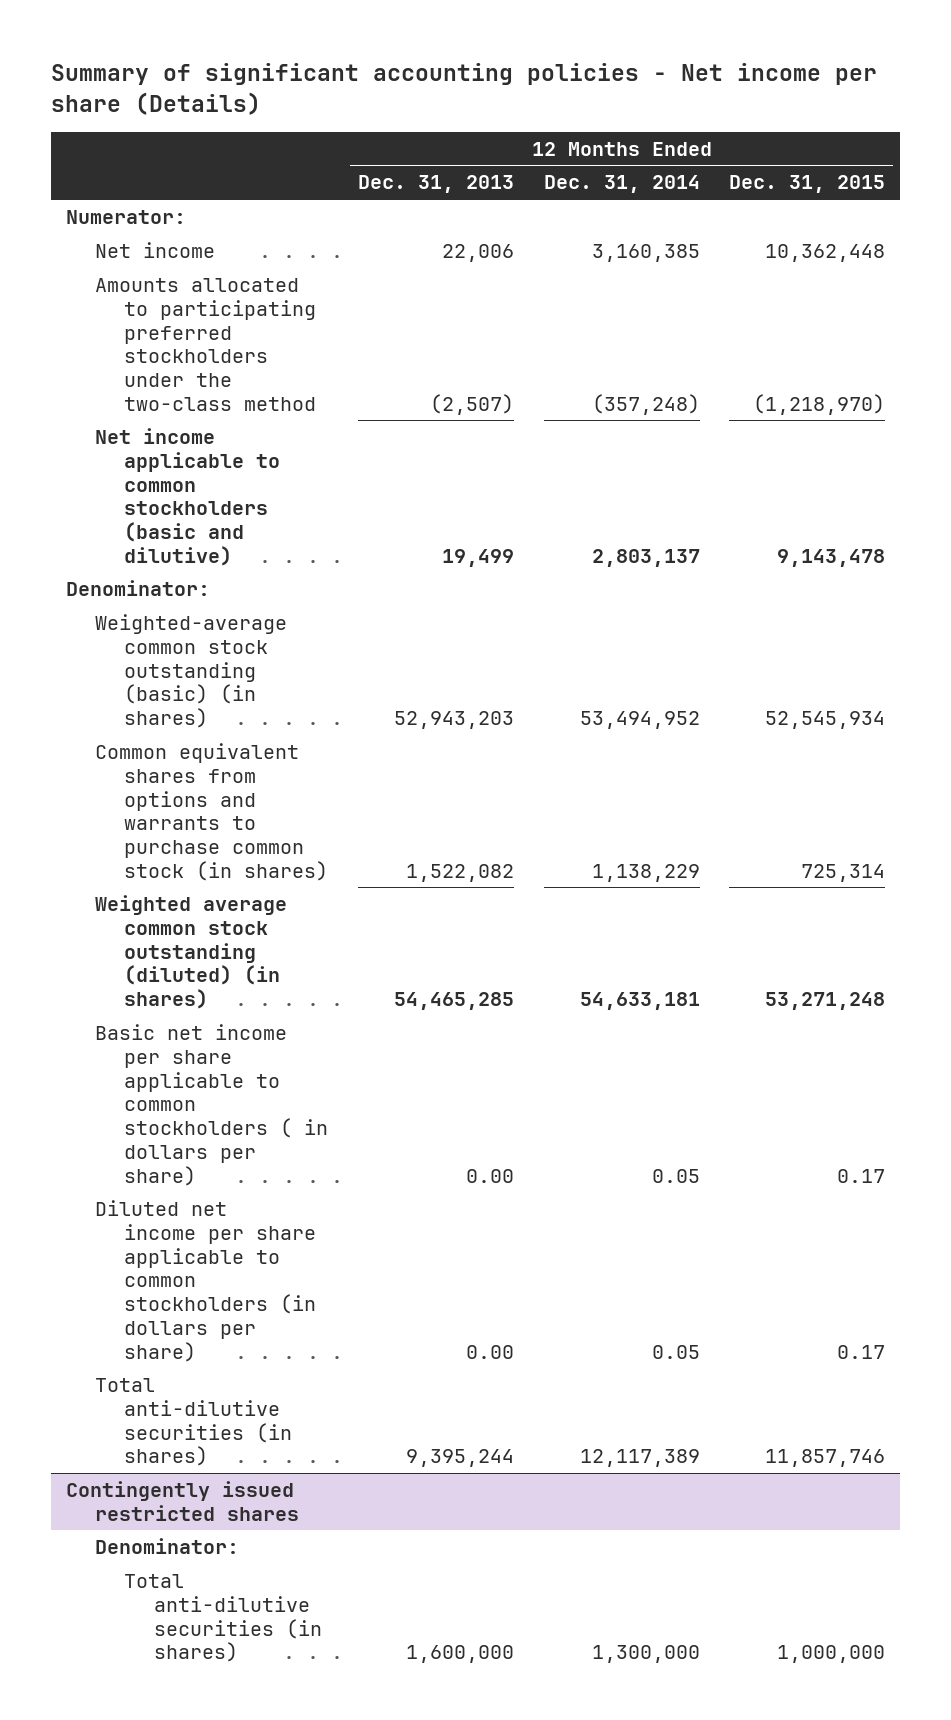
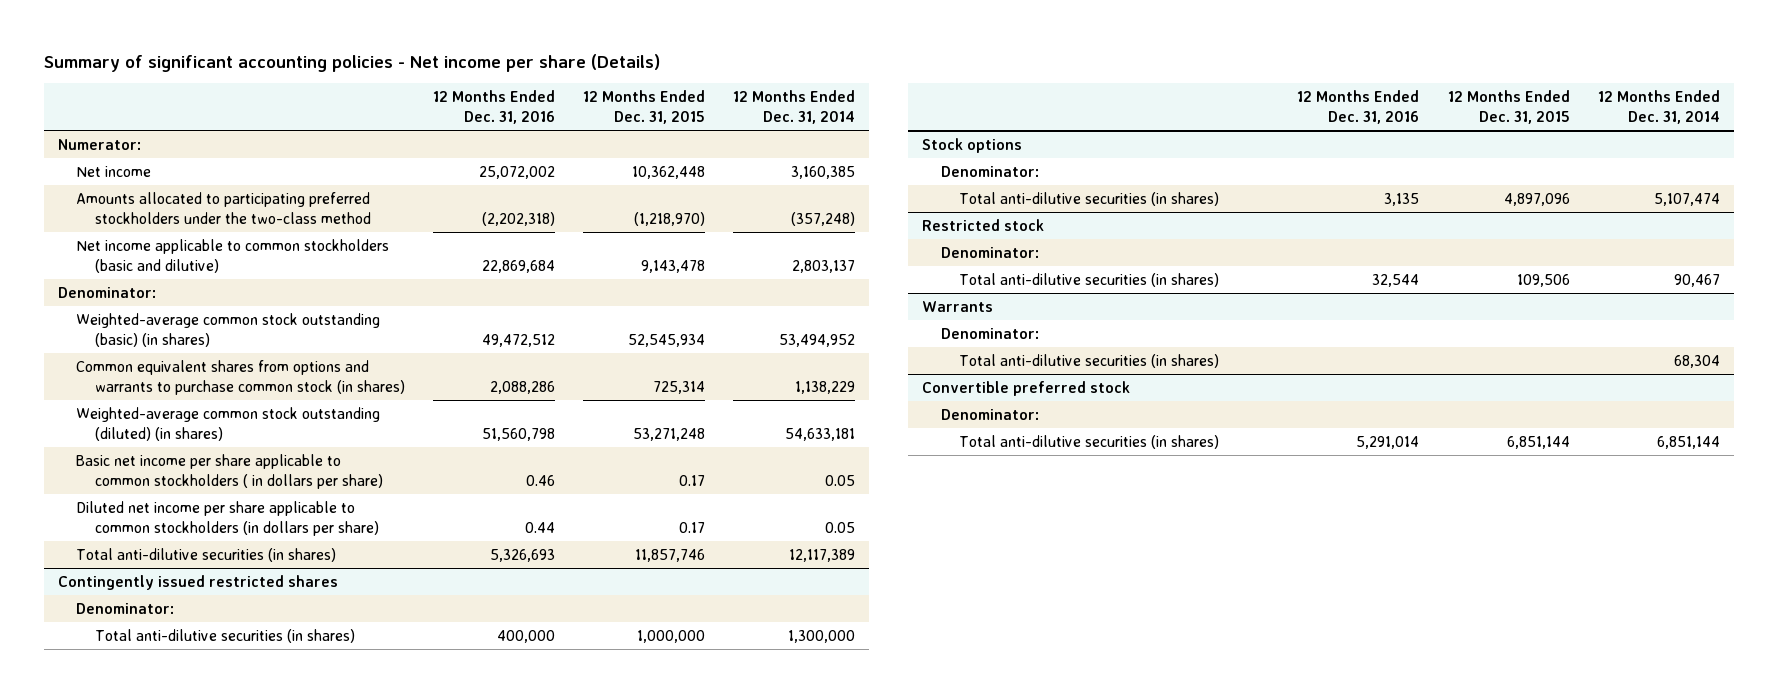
[357,175,514,194] Dec. 31, 2013 -> none
none -> [433,90,556,124] 12 Months Ended Dec. 31, 2016
[94,895,287,1010] Weighted average common stock outstanding (diluted) (in shares) -> [76,406,381,441] Weighted-average common stock outstanding (diluted) (in shares)
none -> [922,137,1023,153] Stock options
none -> [940,165,1039,177] Denominator:
none -> [959,191,1220,206] Total anti-dilutive securities (in shares)
none -> [922,218,1045,231] Restricted stock
none -> [940,246,1039,258] Denominator:
none -> [959,272,1220,287] Total anti-dilutive securities (in shares)
none -> [922,300,994,312] Warrants
none -> [940,327,1039,339] Denominator:
none -> [959,353,1220,368] Total anti-dilutive securities (in shares)
none -> [922,380,1131,396] Convertible preferred stock
none -> [940,408,1039,420] Denominator:
none -> [959,434,1220,449] Total anti-dilutive securities (in shares)

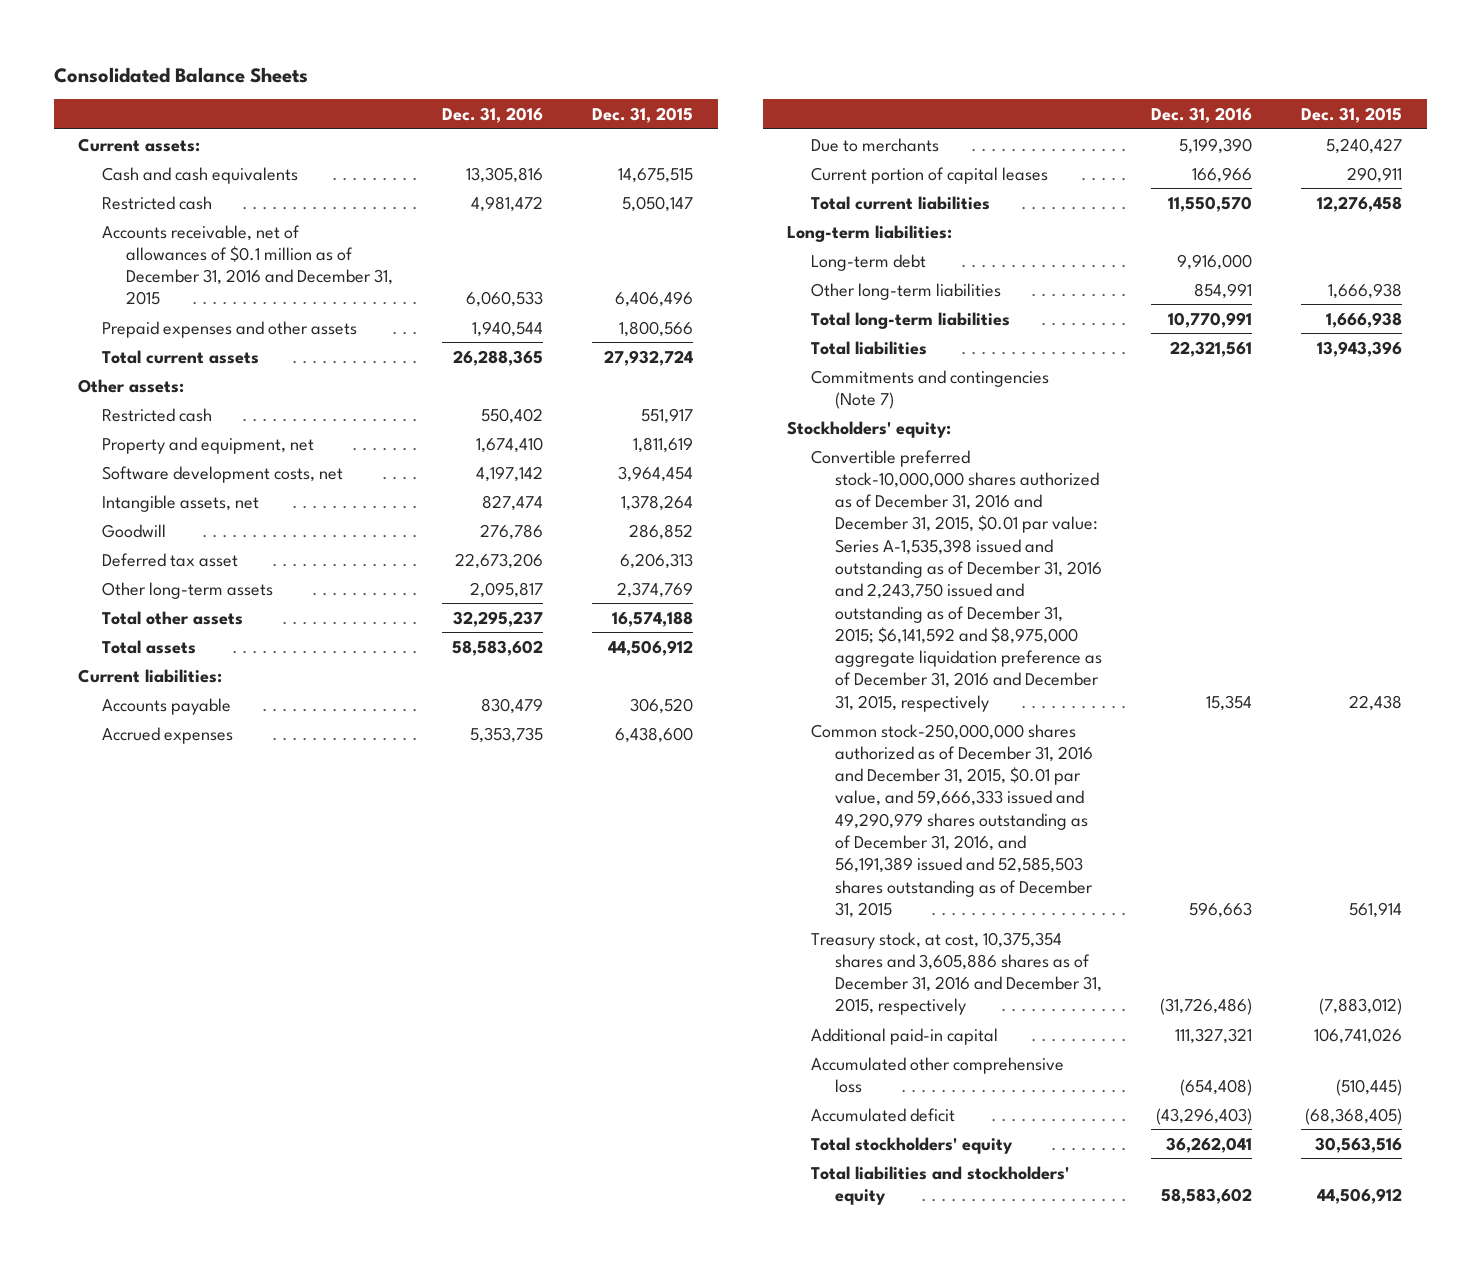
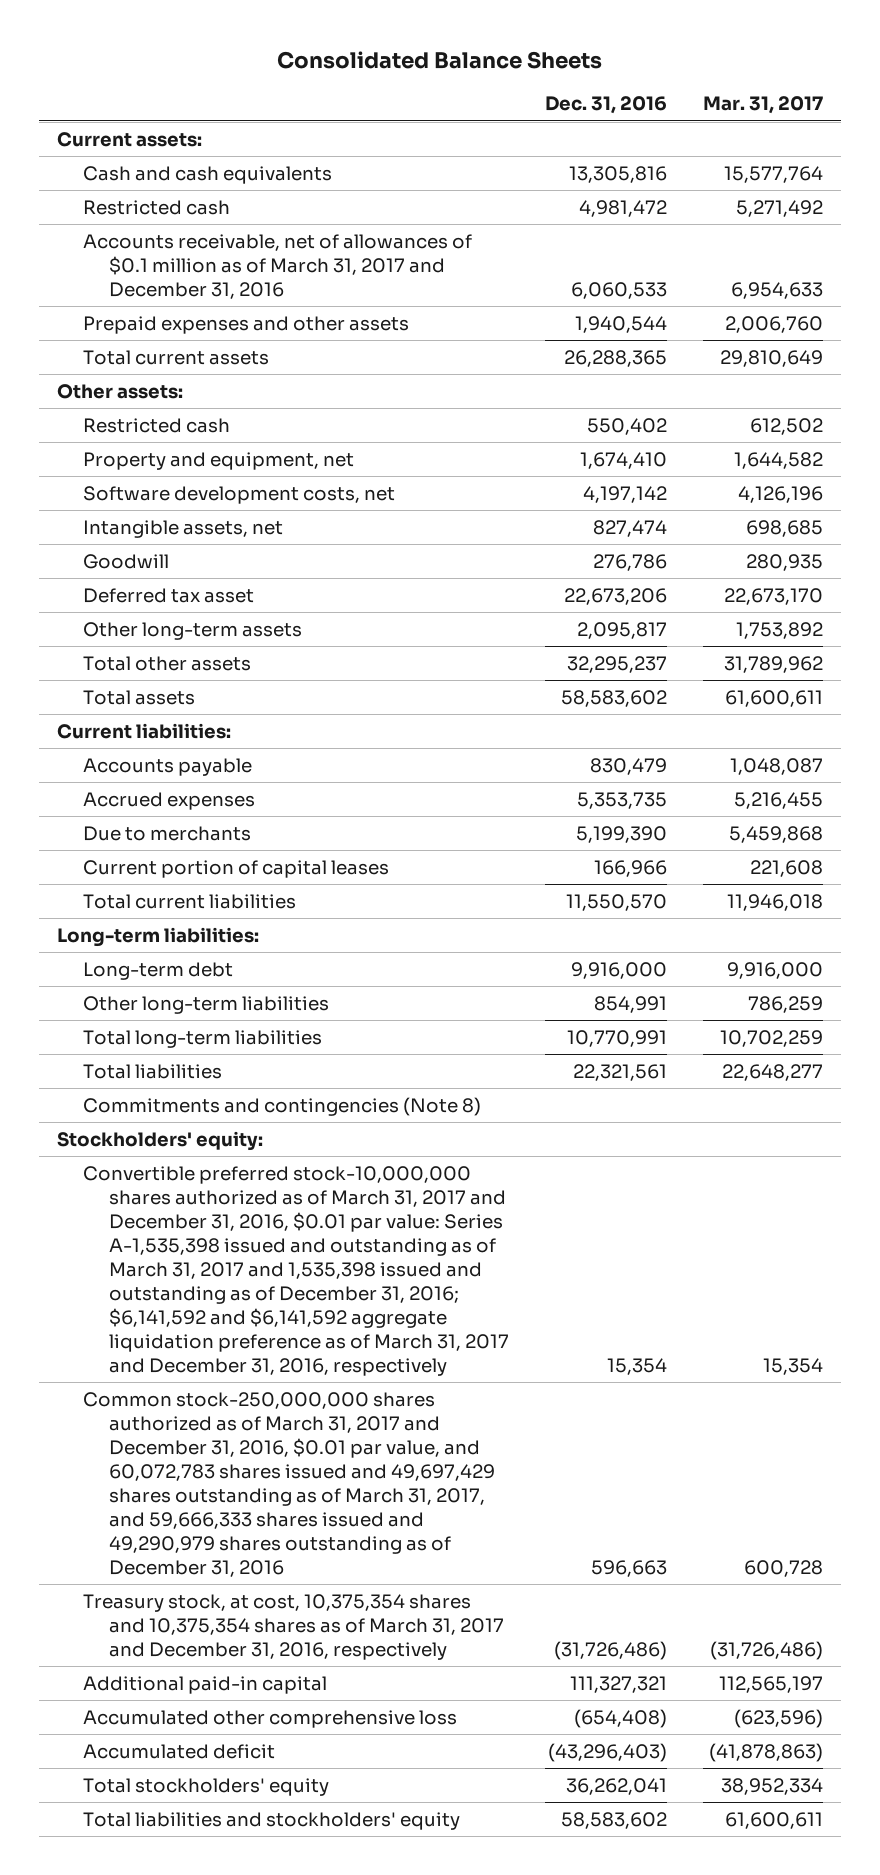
[592,106,694,123] Dec. 31, 2015 -> none
none -> [703,96,824,115] Mar. 31, 2017
[102,224,394,306] Accounts receivable, net of allowances of $0.1 million as of December 31, 2016 and December 31, 2015 -> [83,233,473,299] Accounts receivable, net of allowances of $0.1 million as of March 31, 2017 and December 31, 2016
[811,369,1050,409] Commitments and contingencies (Note 7) -> [83,1096,482,1116] Commitments and contingencies (Note 8)
[811,449,1102,712] Convertible preferred stock-10,000,000 shares authorized as of December 31, 2016 and December 31, 2015, $0.01 par value: Series A-1,535,398 issued and outstanding as of December 31, 2016 and 2,243,750 issued and outstanding as of December 31, 2015; $6,141,592 and $8,975,000 aggregate liquidation preference as of December 31, 2016 and December 31, 2015, respectively -> [83,1165,510,1377] Convertible preferred stock-10,000,000 shares authorized as of March 31, 2017 and December 31, 2016, $0.01 par value: Series A-1,535,398 issued and outstanding as of March 31, 2017 and 1,535,398 issued and outstanding as of December 31, 2016; $6,141,592 and $6,141,592 aggregate liquidation preference as of March 31, 2017 and December 31, 2016, respectively
[811,723,1093,918] Common stock-250,000,000 shares authorized as of December 31, 2016 and December 31, 2015, $0.01 par value, and 59,666,333 issued and 49,290,979 shares outstanding as of December 31, 2016, and 56,191,389 issued and 52,585,503 shares outstanding as of December 31, 2015 -> [83,1391,496,1578] Common stock-250,000,000 shares authorized as of March 31, 2017 and December 31, 2016, $0.01 par value, and 60,072,783 shares issued and 49,697,429 shares outstanding as of March 31, 2017, and 59,666,333 shares issued and 49,290,979 shares outstanding as of December 31, 2016
[811,931,1102,1016] Treasury stock, at cost, 10,375,354 shares and 3,605,886 shares as of December 31, 2016 and December 31, 2015, respectively -> [83,1593,505,1660] Treasury stock, at cost, 10,375,354 shares and 10,375,354 shares as of March 31, 2017 and December 31, 2016, respectively

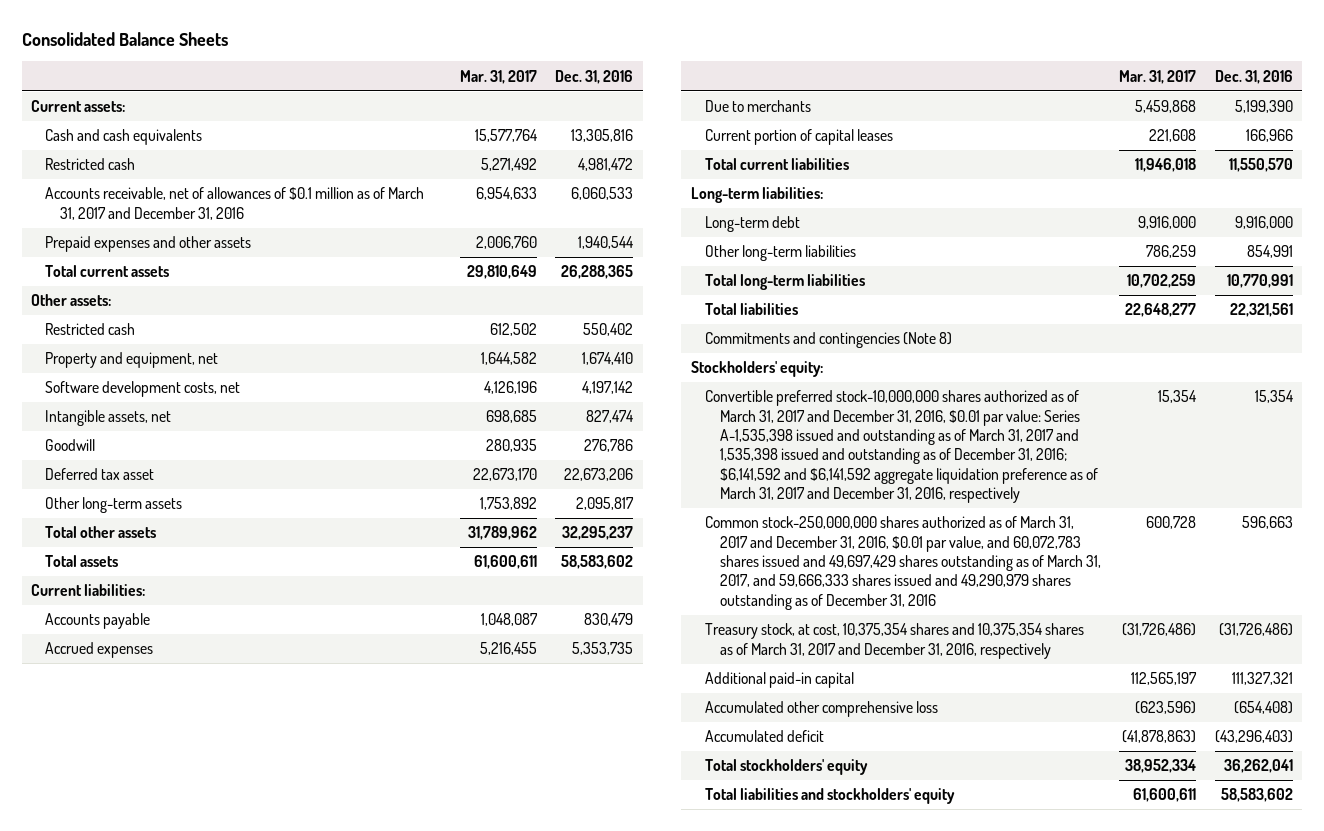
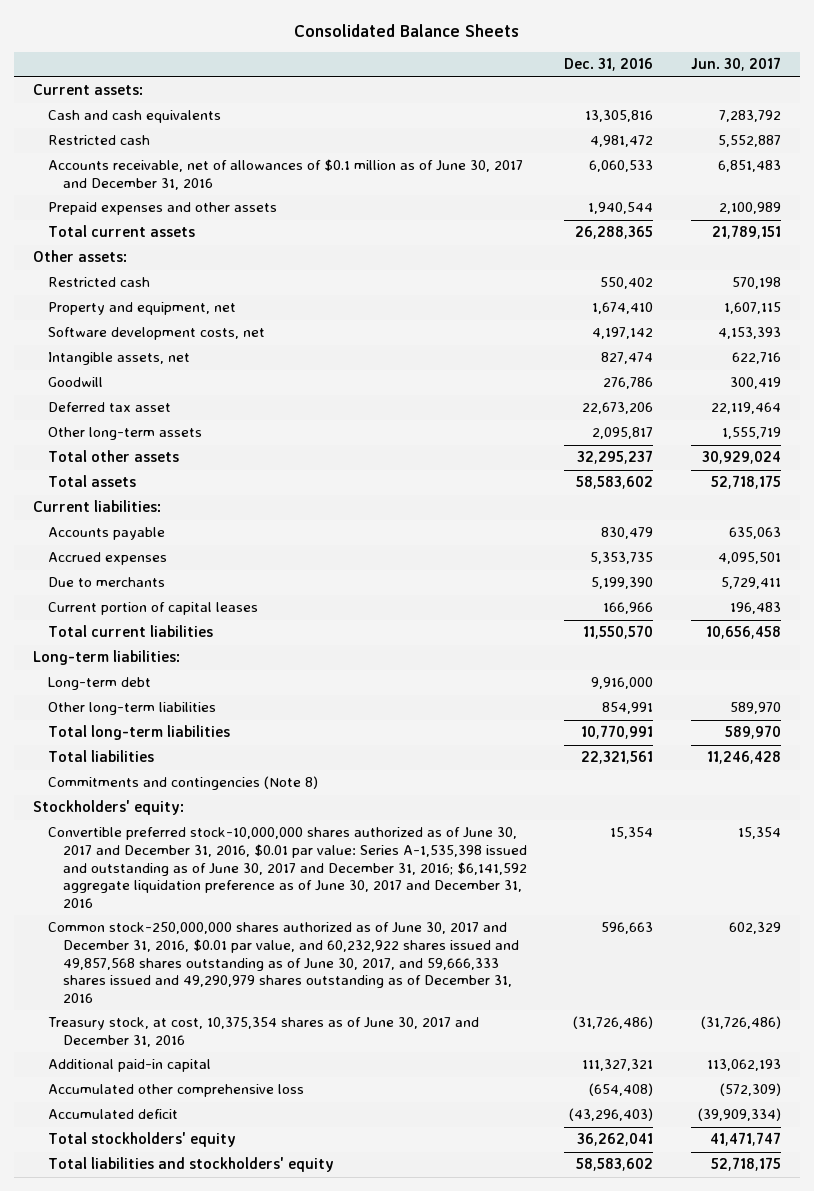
[459,69,537,84] Mar. 31, 2017 -> none
none -> [691,57,782,72] Jun. 30, 2017
[45,187,425,220] Accounts receivable, net of allowances of $0.1 million as of March 31, 2017 and December 31, 2016 -> [47,159,523,191] Accounts receivable, net of allowances of $0.1 million as of June 30, 2017 and December 31, 2016
[705,390,1098,503] Convertible preferred stock-10,000,000 shares authorized as of March 31, 2017 and December 31, 2016, $0.01 par value: Series A-1,535,398 issued and outstanding as of March 31, 2017 and 1,535,398 issued and outstanding as of December 31, 2016; $6,141,592 and $6,141,592 aggregate liquidation preference as of March 31, 2017 and December 31, 2016, respectively -> [47,827,527,909] Convertible preferred stock-10,000,000 shares authorized as of June 30, 2017 and December 31, 2016, $0.01 par value: Series A-1,535,398 issued and outstanding as of June 30, 2017 and December 31, 2016; $6,141,592 aggregate liquidation preference as of June 30, 2017 and December 31, 2016
[705,516,1101,610] Common stock-250,000,000 shares authorized as of March 31, 2017 and December 31, 2016, $0.01 par value, and 60,072,783 shares issued and 49,697,429 shares outstanding as of March 31, 2017, and 59,666,333 shares issued and 49,290,979 shares outstanding as of December 31, 2016 -> [47,922,519,1004] Common stock-250,000,000 shares authorized as of June 30, 2017 and December 31, 2016, $0.01 par value, and 60,232,922 shares issued and 49,857,568 shares outstanding as of June 30, 2017, and 59,666,333 shares issued and 49,290,979 shares outstanding as of December 31, 2016
[705,623,1085,659] Treasury stock, at cost, 10,375,354 shares and 10,375,354 shares as of March 31, 2017 and December 31, 2016, respectively -> [47,1017,479,1048] Treasury stock, at cost, 10,375,354 shares as of June 30, 2017 and December 31, 2016

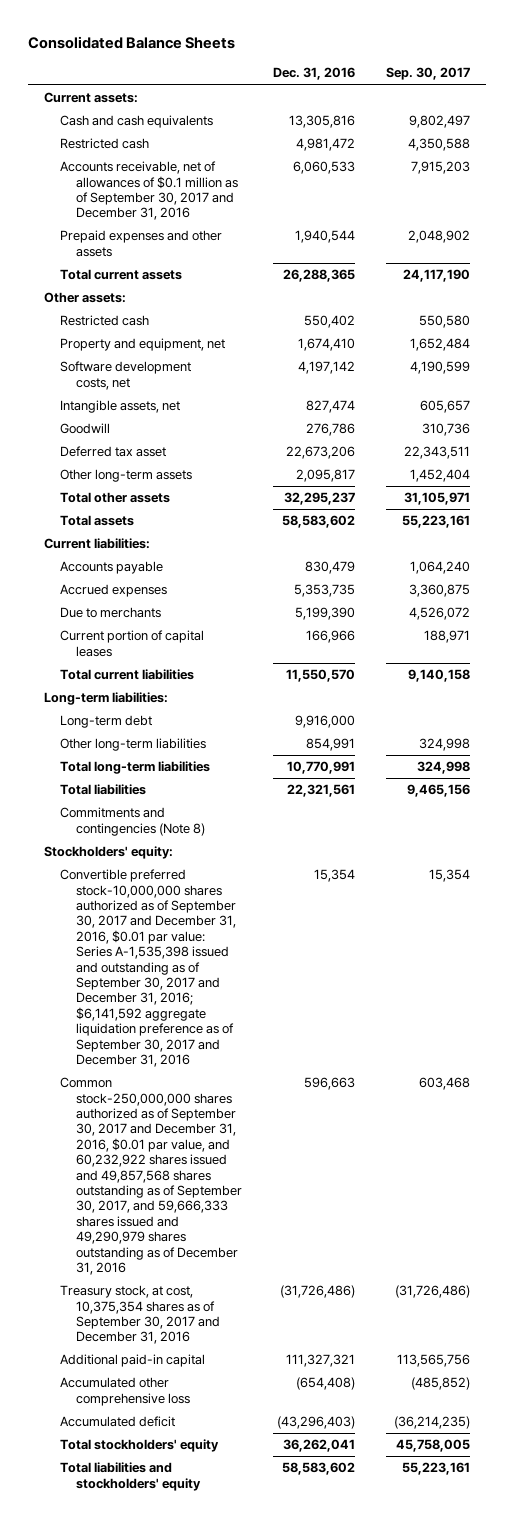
[691,57,782,72] Jun. 30, 2017 -> none
none -> [386,67,471,81] Sep. 30, 2017
[47,159,523,191] Accounts receivable, net of allowances of $0.1 million as of June 30, 2017 and December 31, 2016 -> [60,161,239,221] Accounts receivable, net of allowances of $0.1 million as of September 30, 2017 and December 31, 2016
[47,827,527,909] Convertible preferred stock-10,000,000 shares authorized as of June 30, 2017 and December 31, 2016, $0.01 par value: Series A-1,535,398 issued and outstanding as of June 30, 2017 and December 31, 2016; $6,141,592 aggregate liquidation preference as of June 30, 2017 and December 31, 2016 -> [60,869,237,1067] Convertible preferred stock-10,000,000 shares authorized as of September 30, 2017 and December 31, 2016, $0.01 par value: Series A-1,535,398 issued and outstanding as of September 30, 2017 and December 31, 2016; $6,141,592 aggregate liquidation preference as of September 30, 2017 and December 31, 2016
[47,922,519,1004] Common stock-250,000,000 shares authorized as of June 30, 2017 and December 31, 2016, $0.01 par value, and 60,232,922 shares issued and 49,857,568 shares outstanding as of June 30, 2017, and 59,666,333 shares issued and 49,290,979 shares outstanding as of December 31, 2016 -> [60,1077,243,1275] Common stock-250,000,000 shares authorized as of September 30, 2017 and December 31, 2016, $0.01 par value, and 60,232,922 shares issued and 49,857,568 shares outstanding as of September 30, 2017, and 59,666,333 shares issued and 49,290,979 shares outstanding as of December 31, 2016
[47,1017,479,1048] Treasury stock, at cost, 10,375,354 shares as of June 30, 2017 and December 31, 2016 -> [60,1285,221,1345] Treasury stock, at cost, 10,375,354 shares as of September 30, 2017 and December 31, 2016

